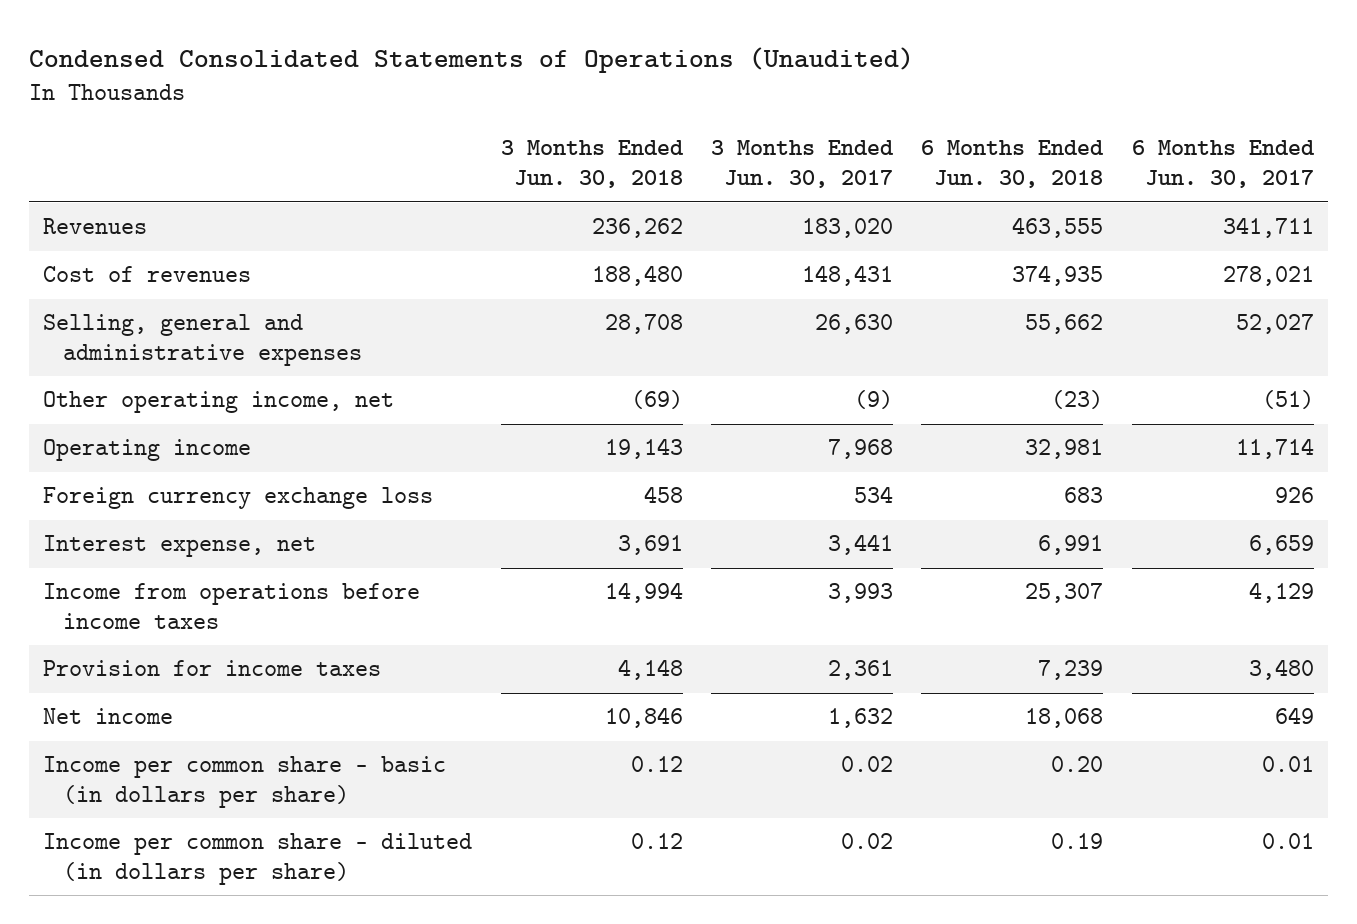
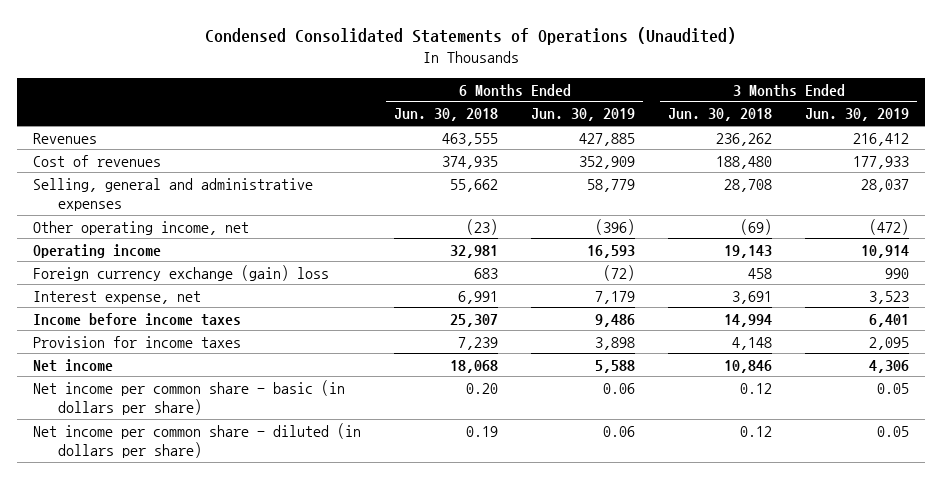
[710,140,894,189] 3 Months Ended Jun. 30, 2017 -> none
[1131,140,1315,189] 6 Months Ended Jun. 30, 2017 -> none
none -> [531,108,636,122] Jun. 30, 2019
none -> [805,108,910,122] Jun. 30, 2019
[43,487,434,510] Foreign currency exchange loss -> [33,264,330,281] Foreign currency exchange (gain) loss
[43,583,421,629] Income from operations before income taxes -> [33,312,242,326] Income before income taxes
[43,756,447,808] Income per common share - basic (in dollars per share) -> [33,379,346,416] Net income per common share - basic (in dollars per share)
[43,833,473,885] Income per common share - diluted (in dollars per share) -> [33,422,362,459] Net income per common share - diluted (in dollars per share)

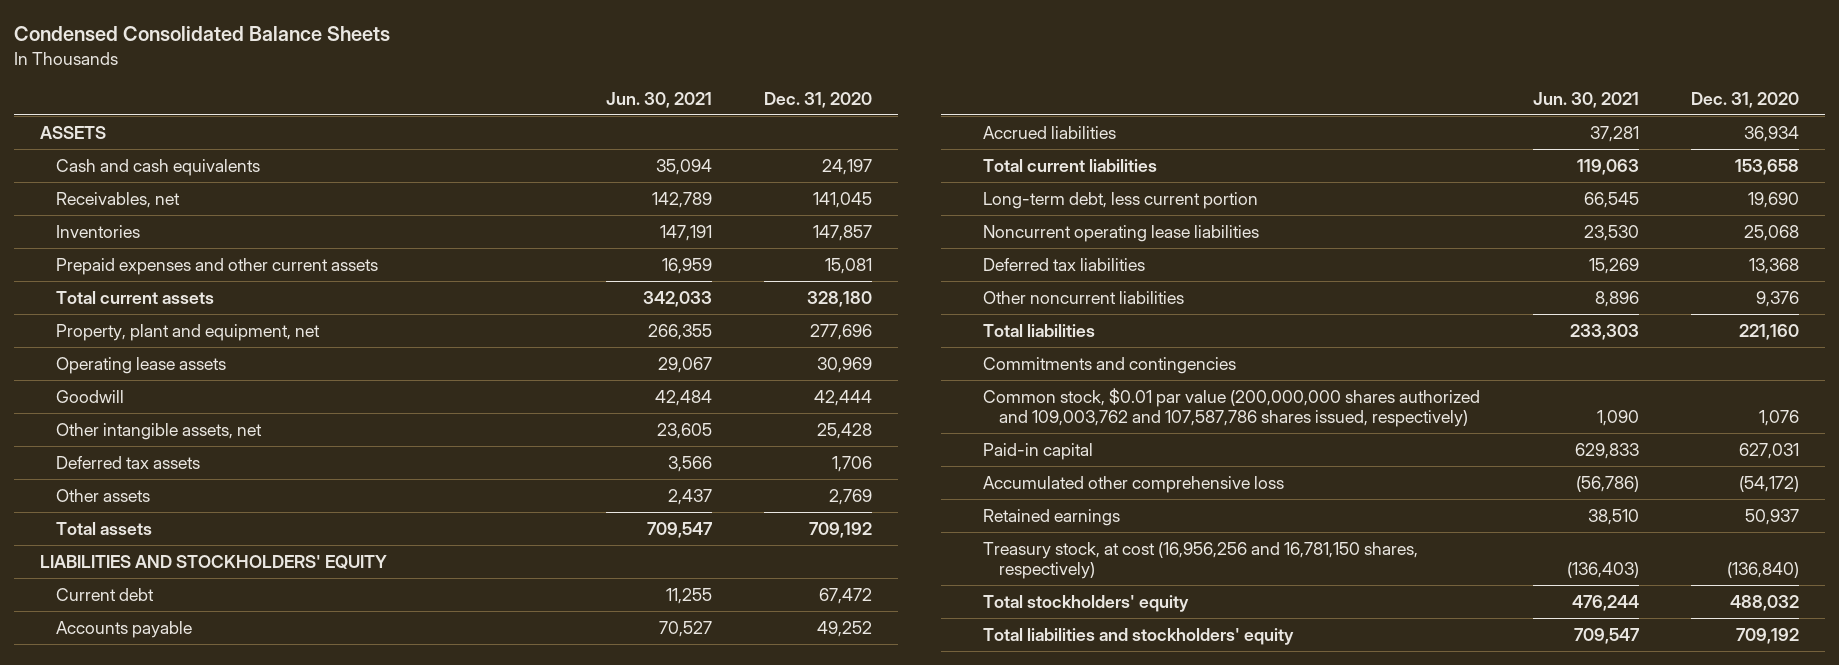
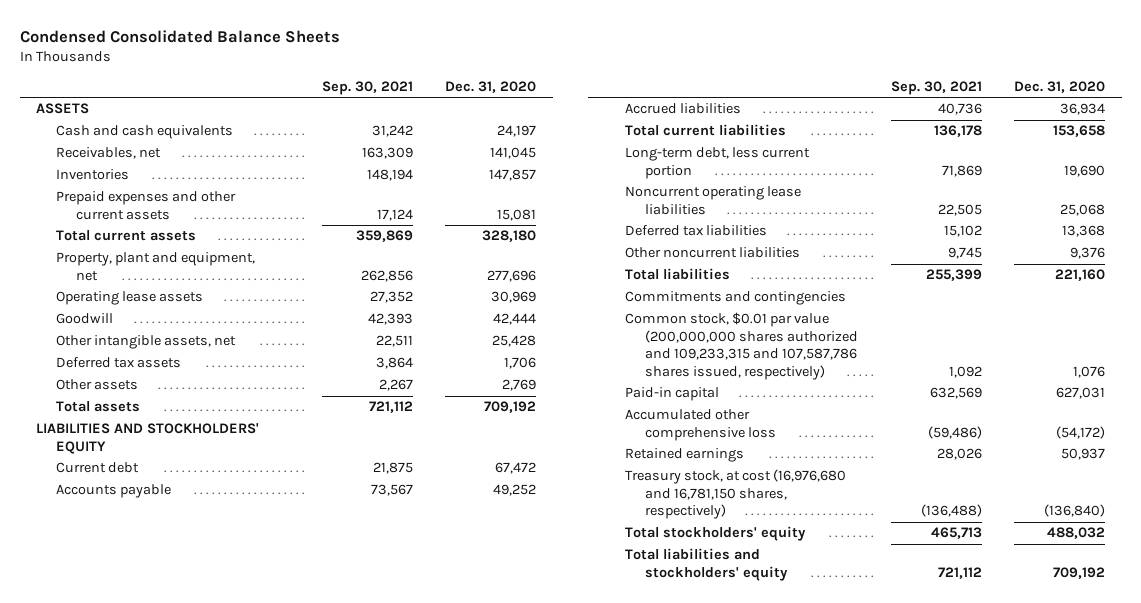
[605,91,712,108] Jun. 30, 2021 -> none
none -> [321,80,413,95] Sep. 30, 2021
[983,387,1481,427] Common stock, $0.01 par value (200,000,000 shares authorized and 109,003,762 and 107,587,786 shares issued, respectively) -> [624,312,858,380] Common stock, $0.01 par value (200,000,000 shares authorized and 109,233,315 and 107,587,786 shares issued, respectively)
[983,541,1419,579] Treasury stock, at cost (16,956,256 and 16,781,150 shares, respectively) -> [624,469,846,520] Treasury stock, at cost (16,976,680 and 16,781,150 shares, respectively)

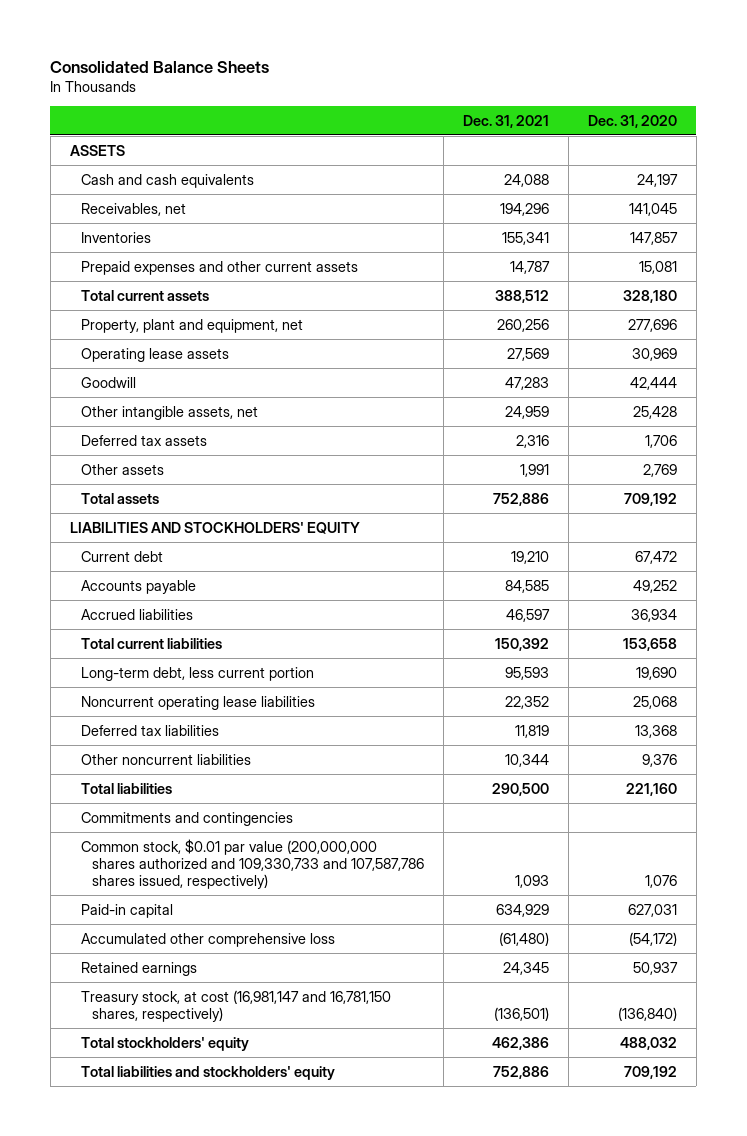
[19,29,340,43] Condensed Consolidated Balance Sheets -> [50,60,270,73] Consolidated Balance Sheets
[321,80,413,95] Sep. 30, 2021 -> none
none -> [463,114,550,128] Dec. 31, 2021
[624,312,858,380] Common stock, $0.01 par value (200,000,000 shares authorized and 109,233,315 and 107,587,786 shares issued, respectively) -> [80,838,425,889] Common stock, $0.01 par value (200,000,000 shares authorized and 109,330,733 and 107,587,786 shares issued, respectively)
[624,469,846,520] Treasury stock, at cost (16,976,680 and 16,781,150 shares, respectively) -> [80,989,391,1022] Treasury stock, at cost (16,981,147 and 16,781,150 shares, respectively)

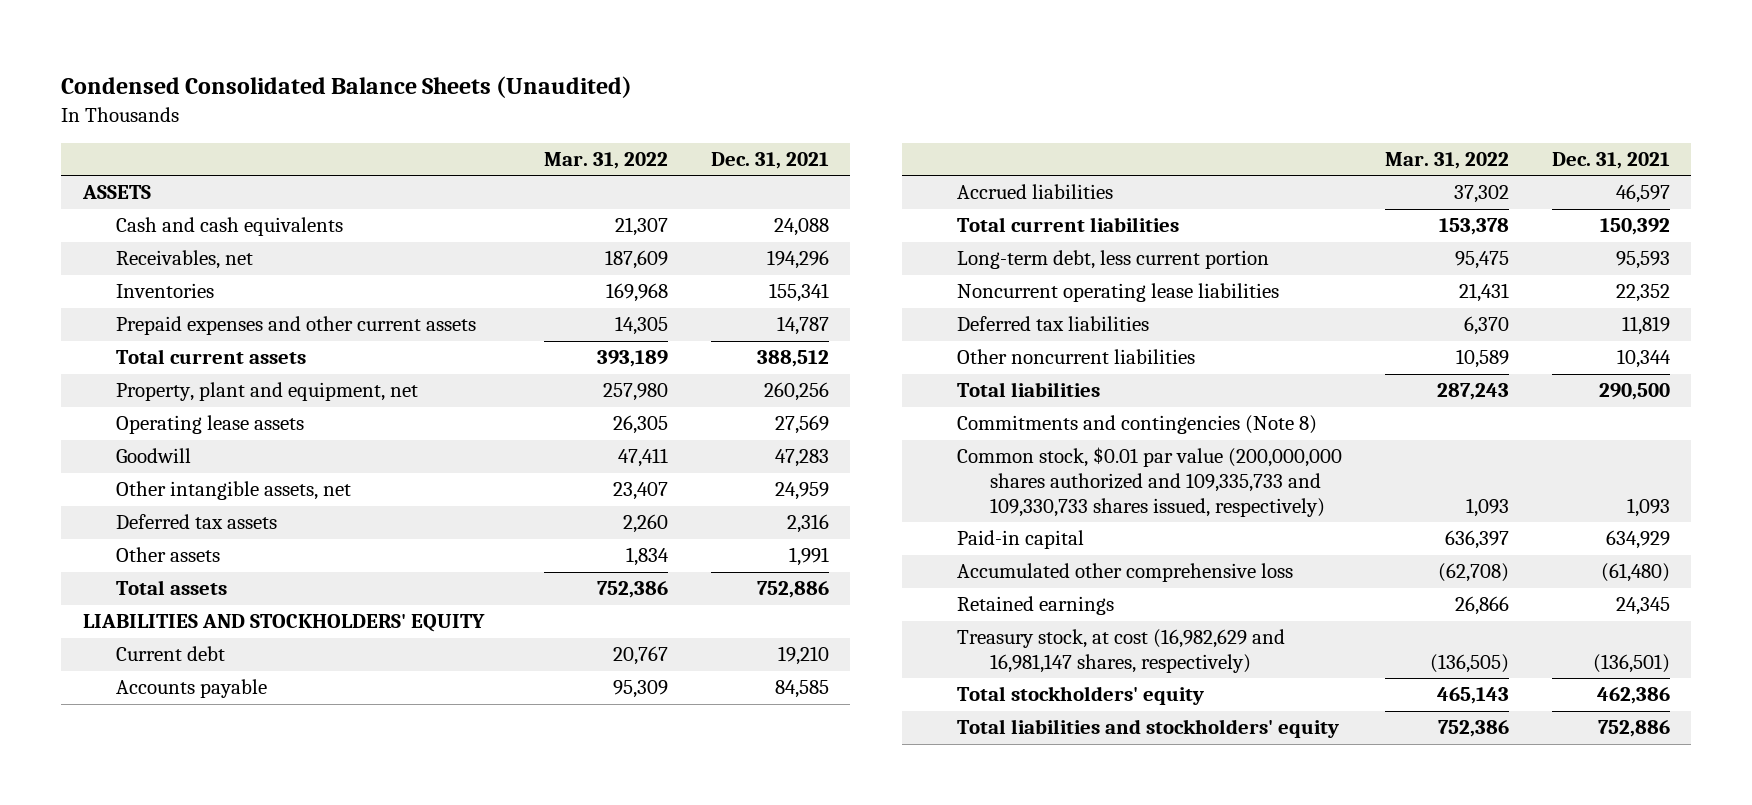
[50,60,270,73] Consolidated Balance Sheets -> [61,75,633,98] Condensed Consolidated Balance Sheets (Unaudited)
[587,114,677,128] Dec. 31, 2020 -> none
none -> [543,152,668,170] Mar. 31, 2022
[80,811,293,826] Commitments and contingencies -> [956,415,1317,435] Commitments and contingencies (Note 8)
[80,838,425,889] Common stock, $0.01 par value (200,000,000 shares authorized and 109,330,733 and 107,587,786 shares issued, respectively) -> [956,447,1342,517] Common stock, $0.01 par value (200,000,000 shares authorized and 109,335,733 and 109,330,733 shares issued, respectively)
[80,989,391,1022] Treasury stock, at cost (16,981,147 and 16,781,150 shares, respectively) -> [956,629,1285,674] Treasury stock, at cost (16,982,629 and 16,981,147 shares, respectively)

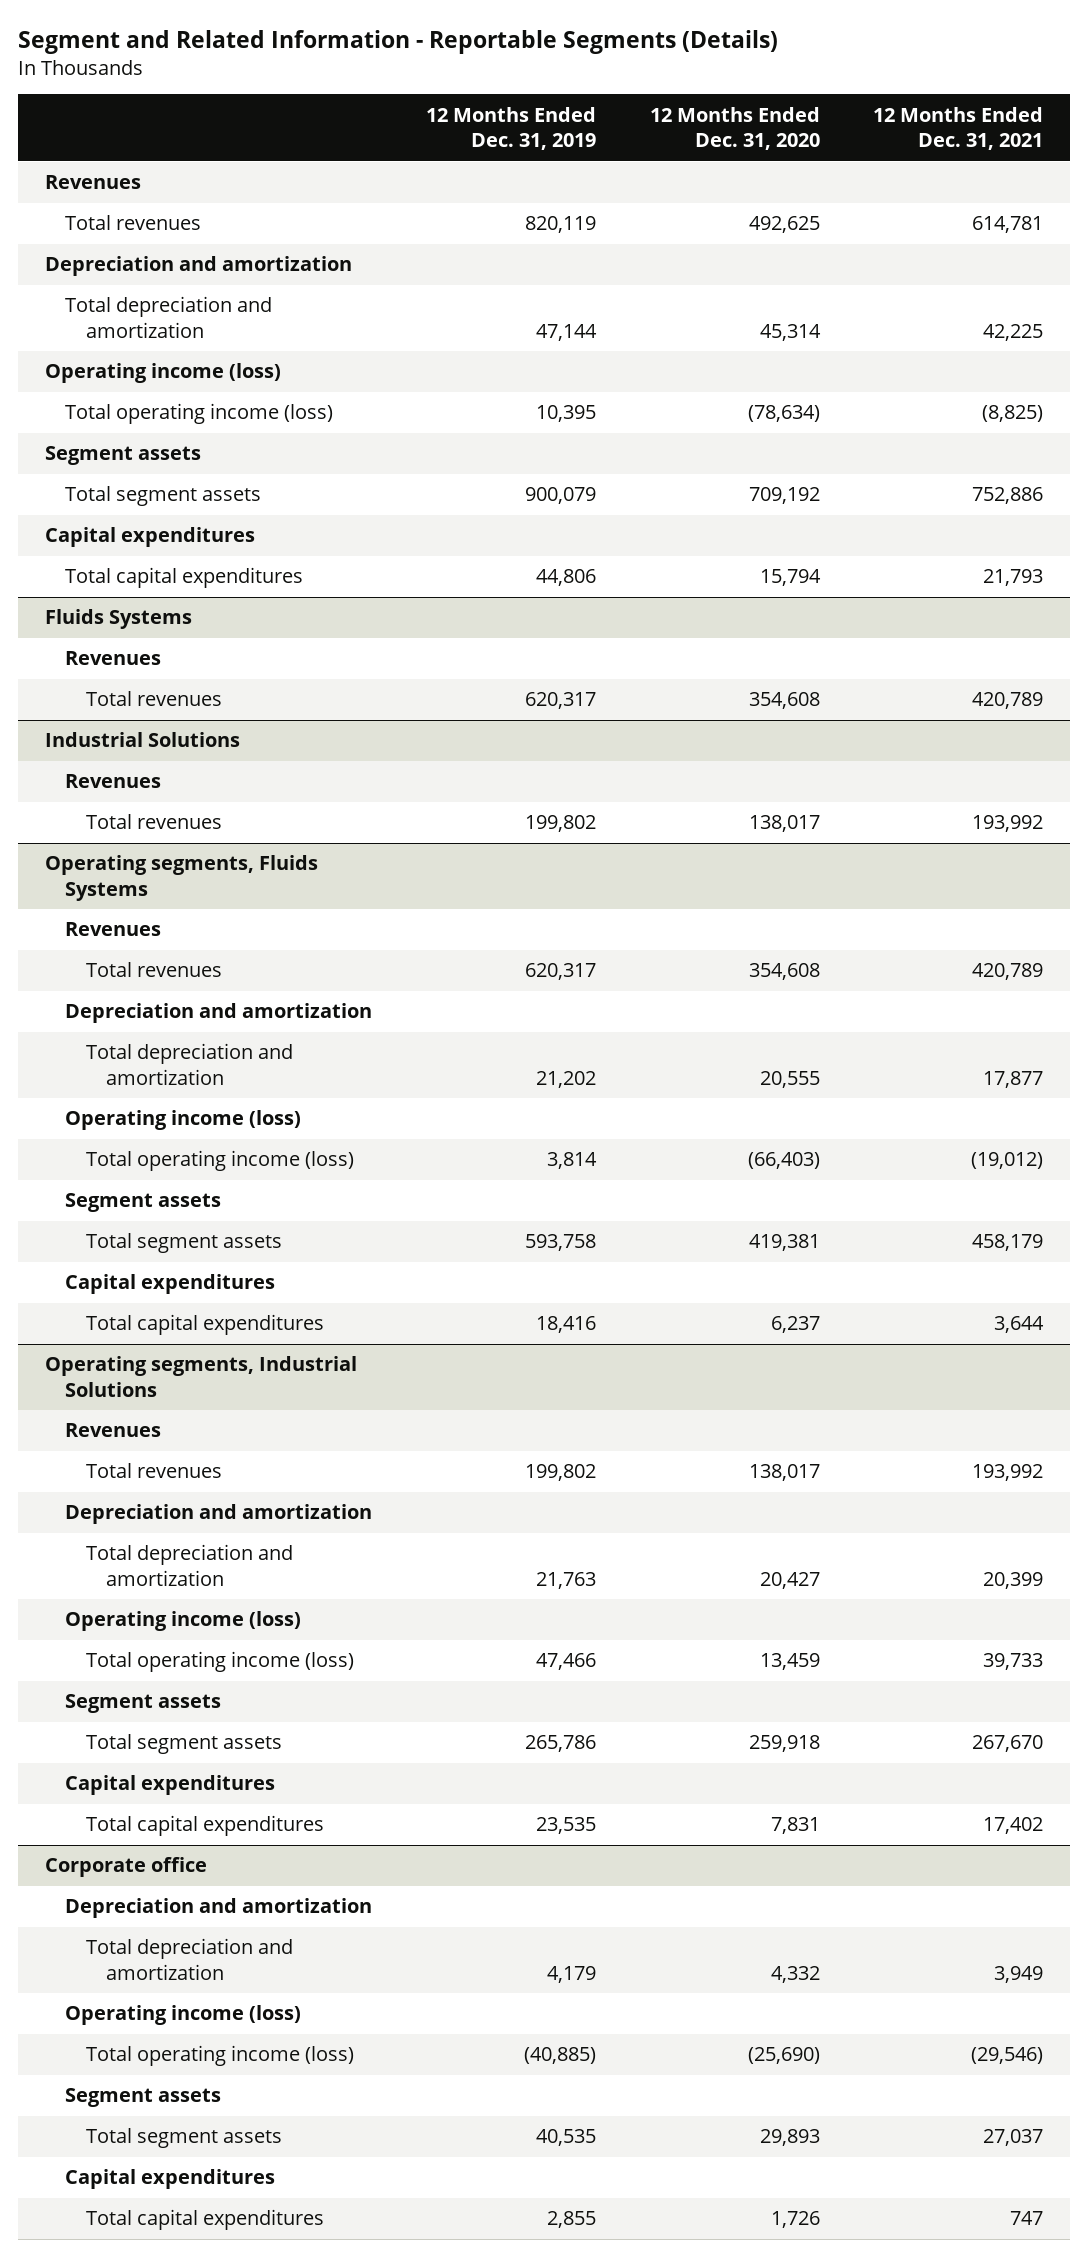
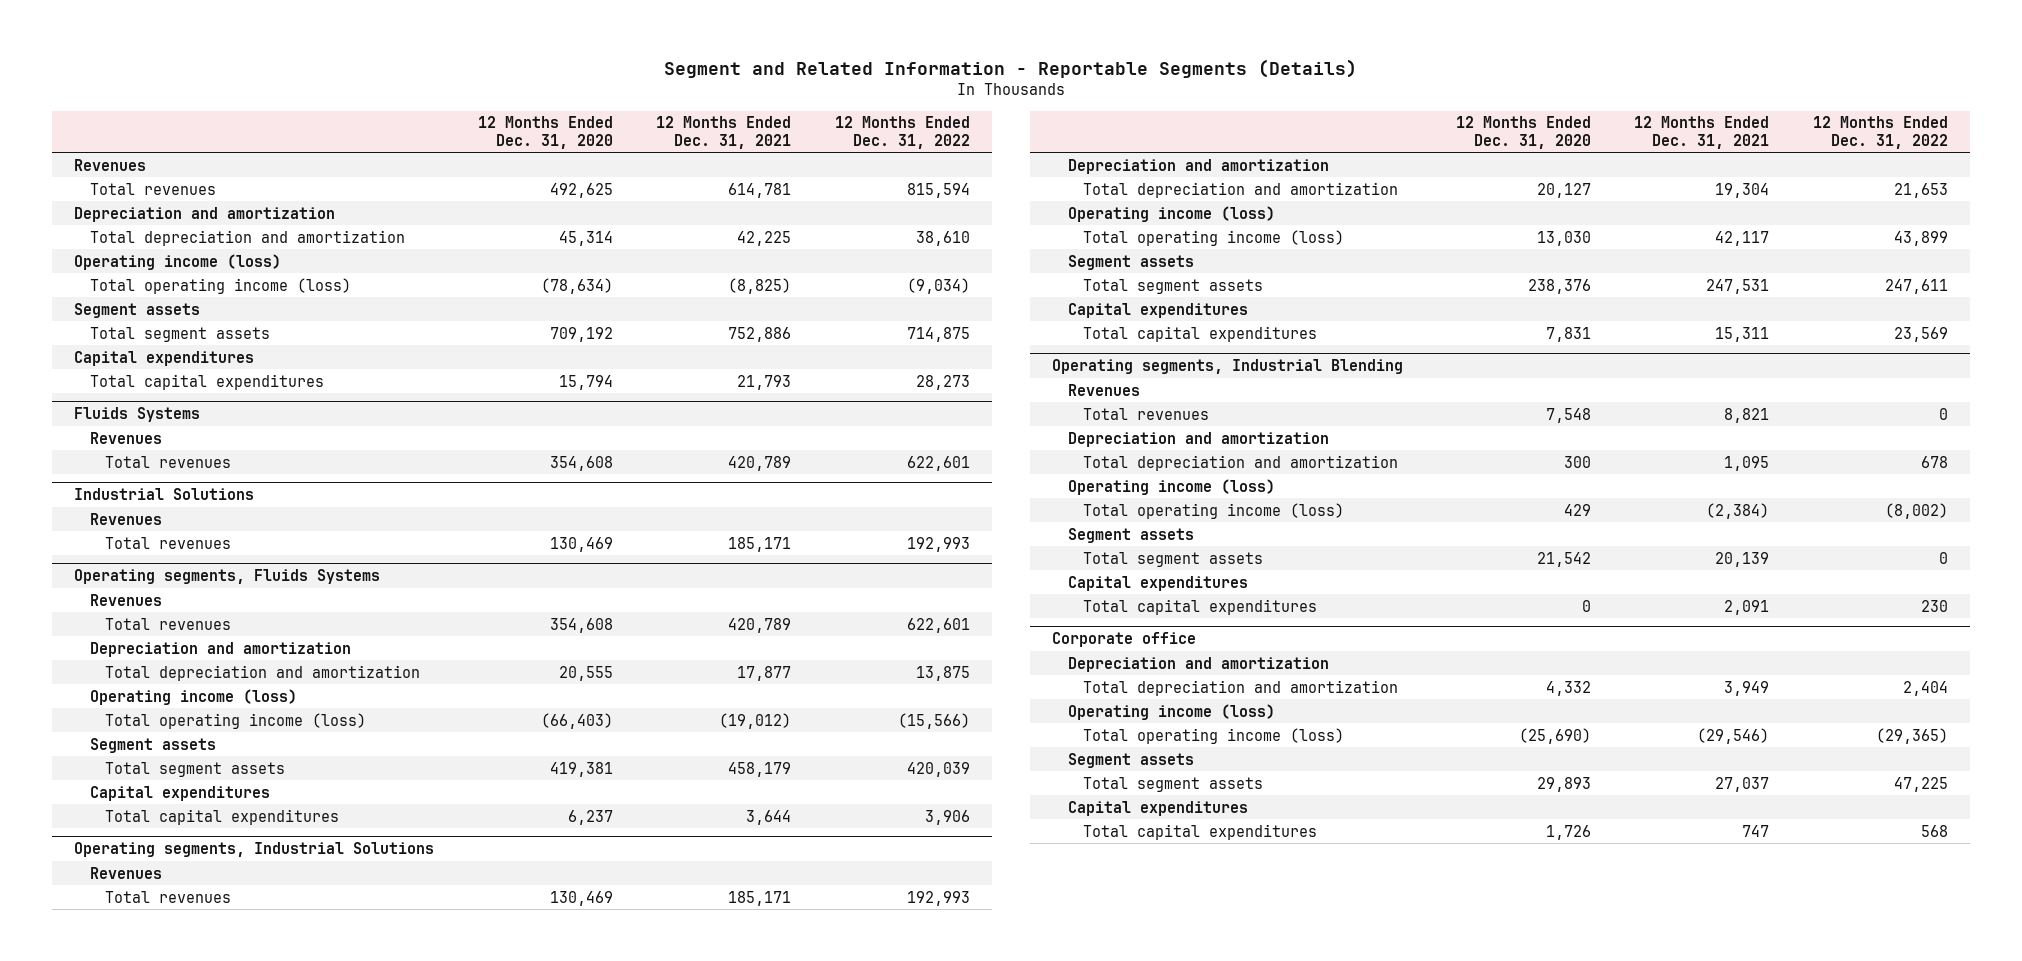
[425,106,596,151] 12 Months Ended Dec. 31, 2019 -> none
none -> [835,116,971,149] 12 Months Ended Dec. 31, 2022
[748,815,820,833] 138,017 -> [549,536,613,552] 130,469
[972,815,1044,833] 193,992 -> [728,536,792,552] 185,171
[748,1464,820,1482] 138,017 -> [549,890,613,906] 130,469
[972,1464,1044,1482] 193,992 -> [728,890,792,906] 185,171
[759,1571,820,1589] 20,427 -> [1536,182,1591,198] 20,127
[983,1571,1044,1589] 20,399 -> [1715,182,1770,198] 19,304
[759,1653,820,1671] 13,459 -> [1536,230,1591,246] 13,030
[983,1653,1044,1671] 39,733 -> [1715,230,1770,246] 42,117
[748,1735,820,1753] 259,918 -> [1527,278,1591,294] 238,376
[972,1735,1044,1753] 267,670 -> [1706,278,1770,294] 247,531
[983,1817,1044,1835] 17,402 -> [1715,326,1770,342] 15,311
none -> [1051,359,1403,375] Operating segments, Industrial Blending
none -> [1067,383,1140,396] Revenues
none -> [1083,407,1210,420] Total revenues
none -> [1067,431,1329,447] Depreciation and amortization
none -> [1083,454,1399,471] Total depreciation and amortization
none -> [1067,478,1275,495] Operating income (loss)
none -> [1083,502,1345,519] Total operating income (loss)
none -> [1067,527,1194,543] Segment assets
none -> [1083,551,1264,567] Total segment assets
none -> [1067,575,1248,591] Capital expenditures
none -> [1083,598,1318,615] Total capital expenditures

